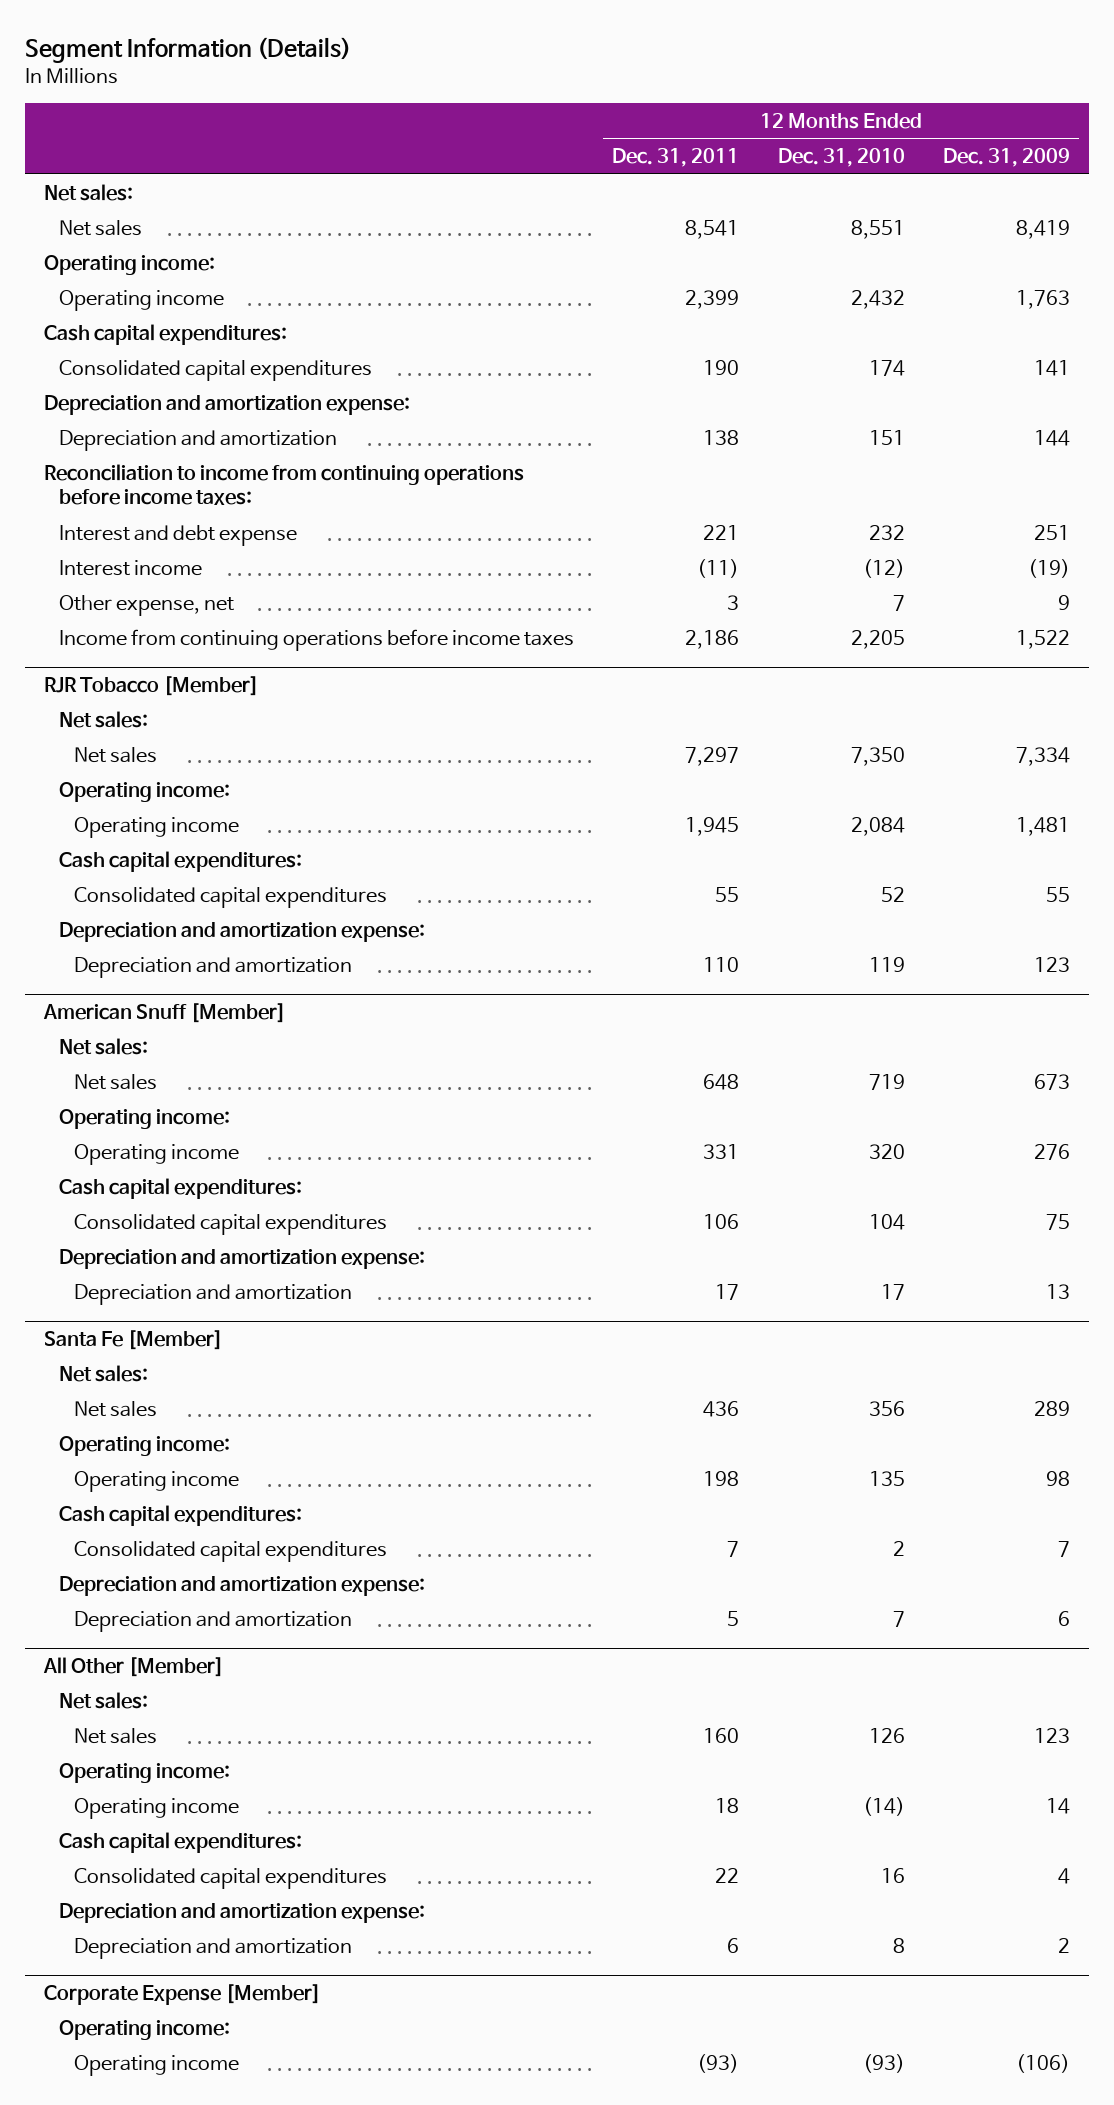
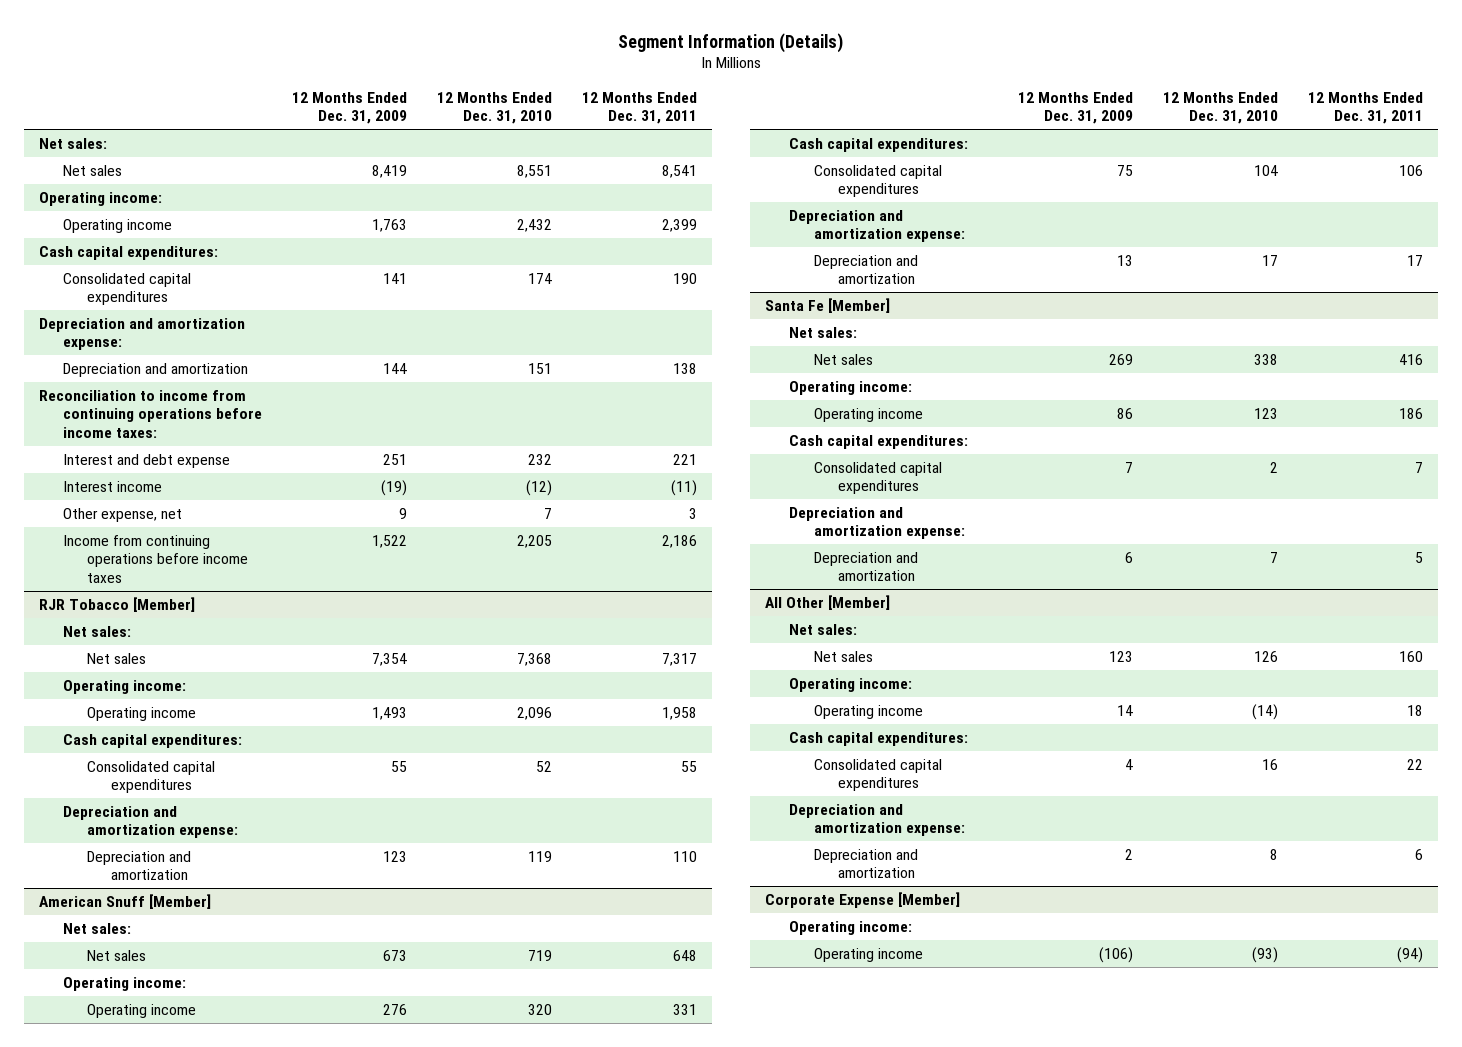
[685,746,740,766] 7,297 -> [661,652,697,666] 7,317
[850,746,905,766] 7,350 -> [516,652,552,666] 7,368
[1015,746,1070,766] 7,334 -> [371,652,407,666] 7,354
[685,816,740,836] 1,945 -> [661,706,697,720] 1,958
[850,816,905,836] 2,084 -> [516,706,552,720] 2,096
[1015,816,1070,836] 1,481 -> [371,706,407,720] 1,493
[703,1400,740,1417] 436 -> [1399,353,1424,365] 416
[868,1400,905,1416] 356 -> [1254,353,1279,365] 338
[1033,1400,1070,1416] 289 -> [1109,353,1134,365] 269
[703,1470,740,1486] 198 -> [1399,407,1424,419] 186
[868,1470,905,1486] 135 -> [1254,407,1279,419] 123
[1045,1470,1070,1486] 98 -> [1117,407,1134,419] 86
[697,2053,740,2073] (93) -> [1397,946,1424,963] (94)

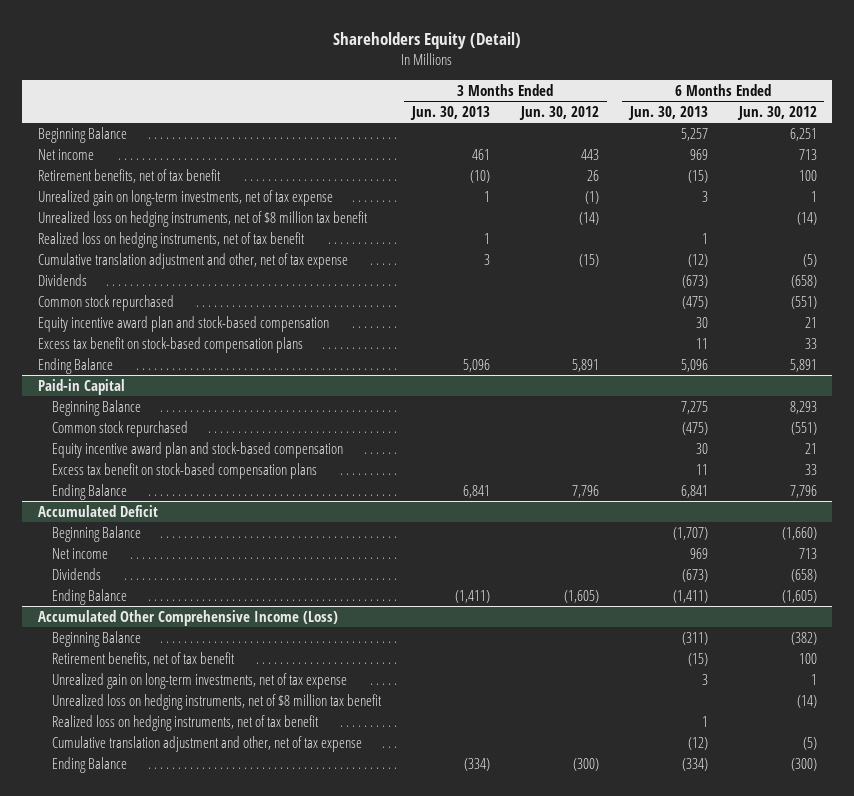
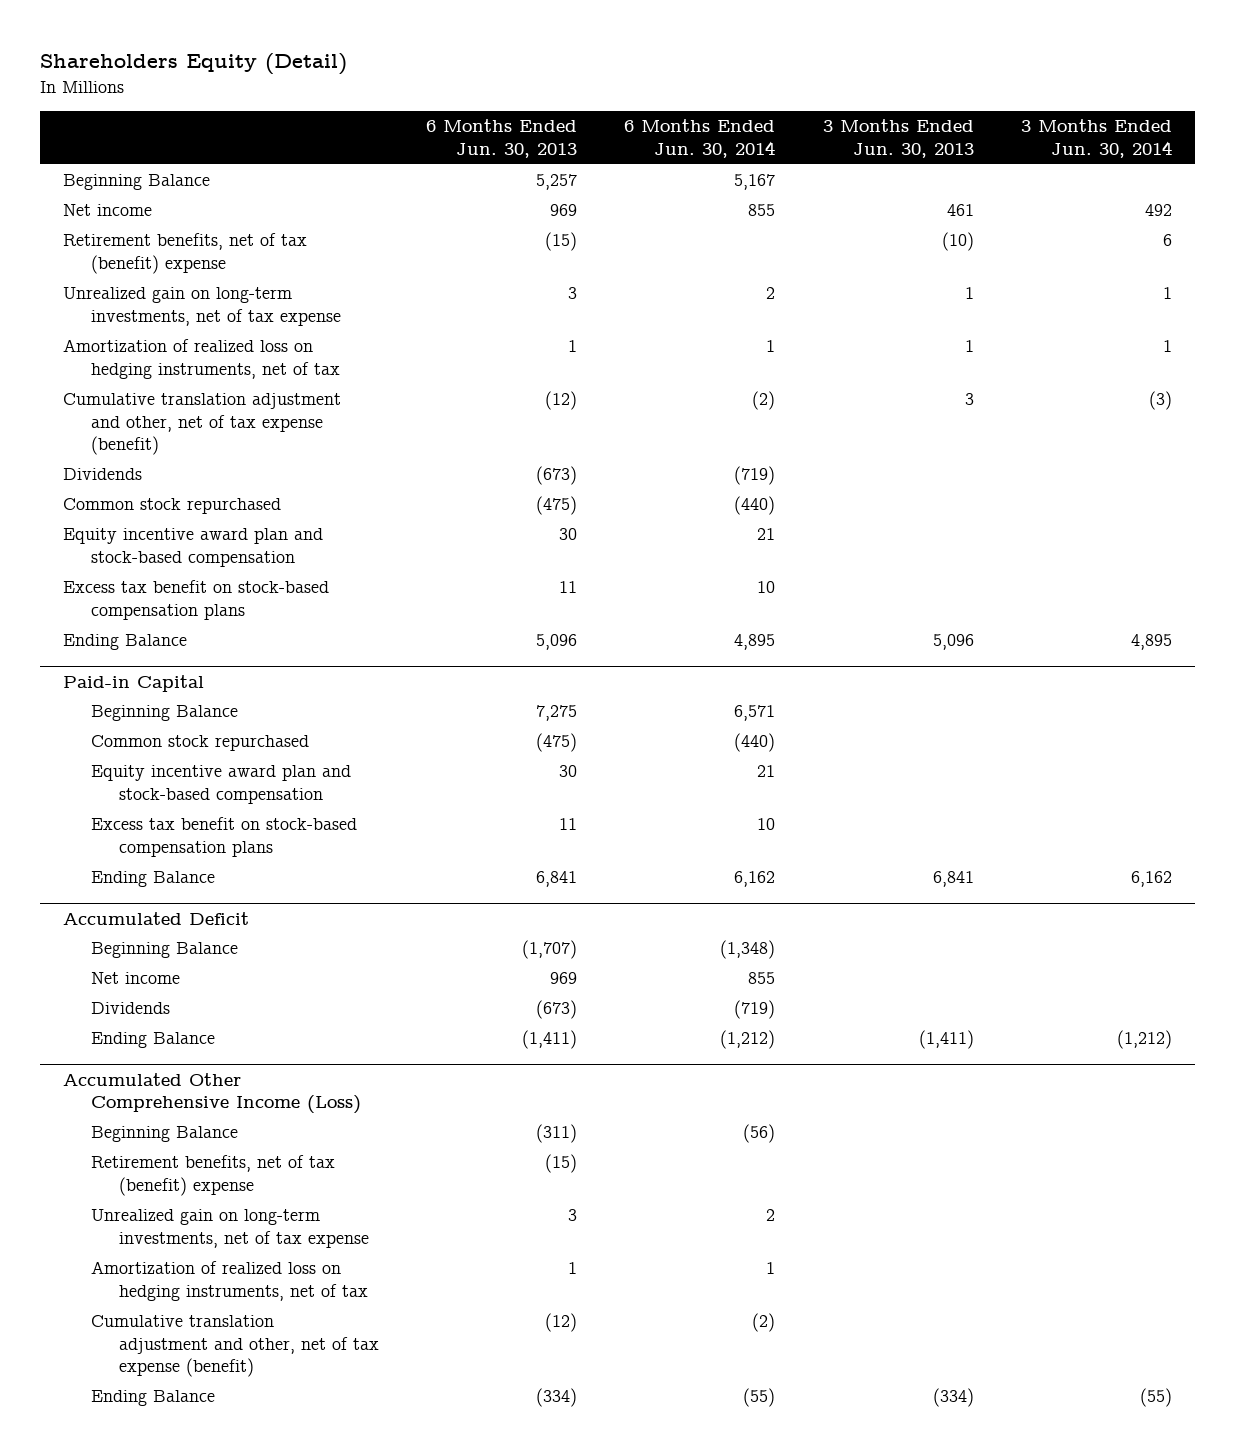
[518,106,599,121] Jun. 30, 2012 -> none
[736,106,817,121] Jun. 30, 2012 -> none
none -> [624,119,776,158] 6 Months Ended Jun. 30, 2014
none -> [1020,119,1172,158] 3 Months Ended Jun. 30, 2014
[37,168,221,183] Retirement benefits, net of tax benefit -> [63,233,308,274] Retirement benefits, net of tax (benefit) expense
[37,210,368,227] Unrealized loss on hedging instruments, net of $8 million tax benefit -> none
[37,231,305,248] Realized loss on hedging instruments, net of tax benefit -> [63,339,341,379] Amortization of realized loss on hedging instruments, net of tax
[37,252,348,269] Cumulative translation adjustment and other, net of tax expense -> [63,393,342,455] Cumulative translation adjustment and other, net of tax expense (benefit)
[52,651,236,666] Retirement benefits, net of tax benefit -> [91,1155,336,1196] Retirement benefits, net of tax (benefit) expense
[52,693,383,710] Unrealized loss on hedging instruments, net of $8 million tax benefit -> none
[52,714,320,731] Realized loss on hedging instruments, net of tax benefit -> [91,1261,369,1301] Amortization of realized loss on hedging instruments, net of tax
[52,735,363,752] Cumulative translation adjustment and other, net of tax expense -> [91,1315,380,1377] Cumulative translation adjustment and other, net of tax expense (benefit)

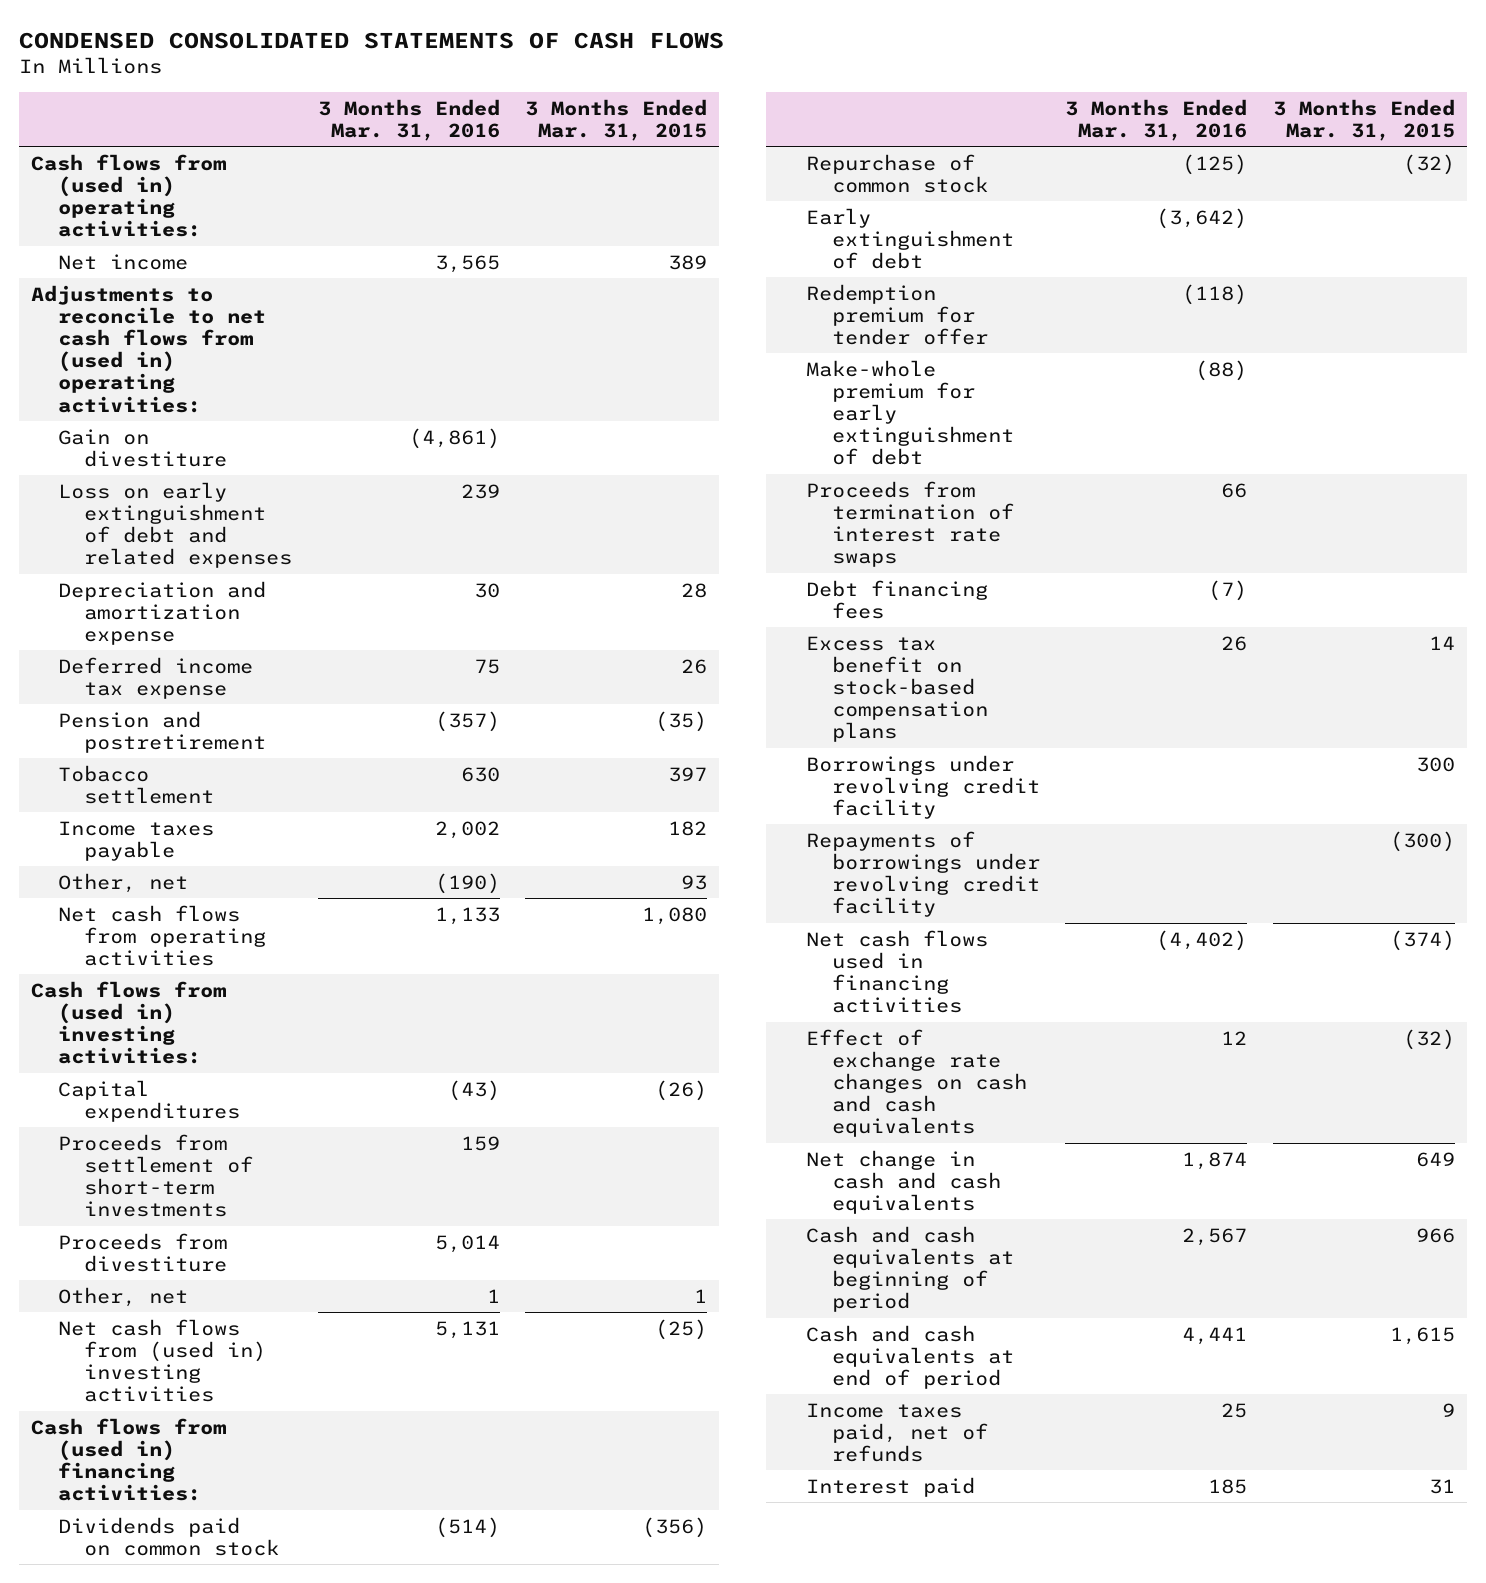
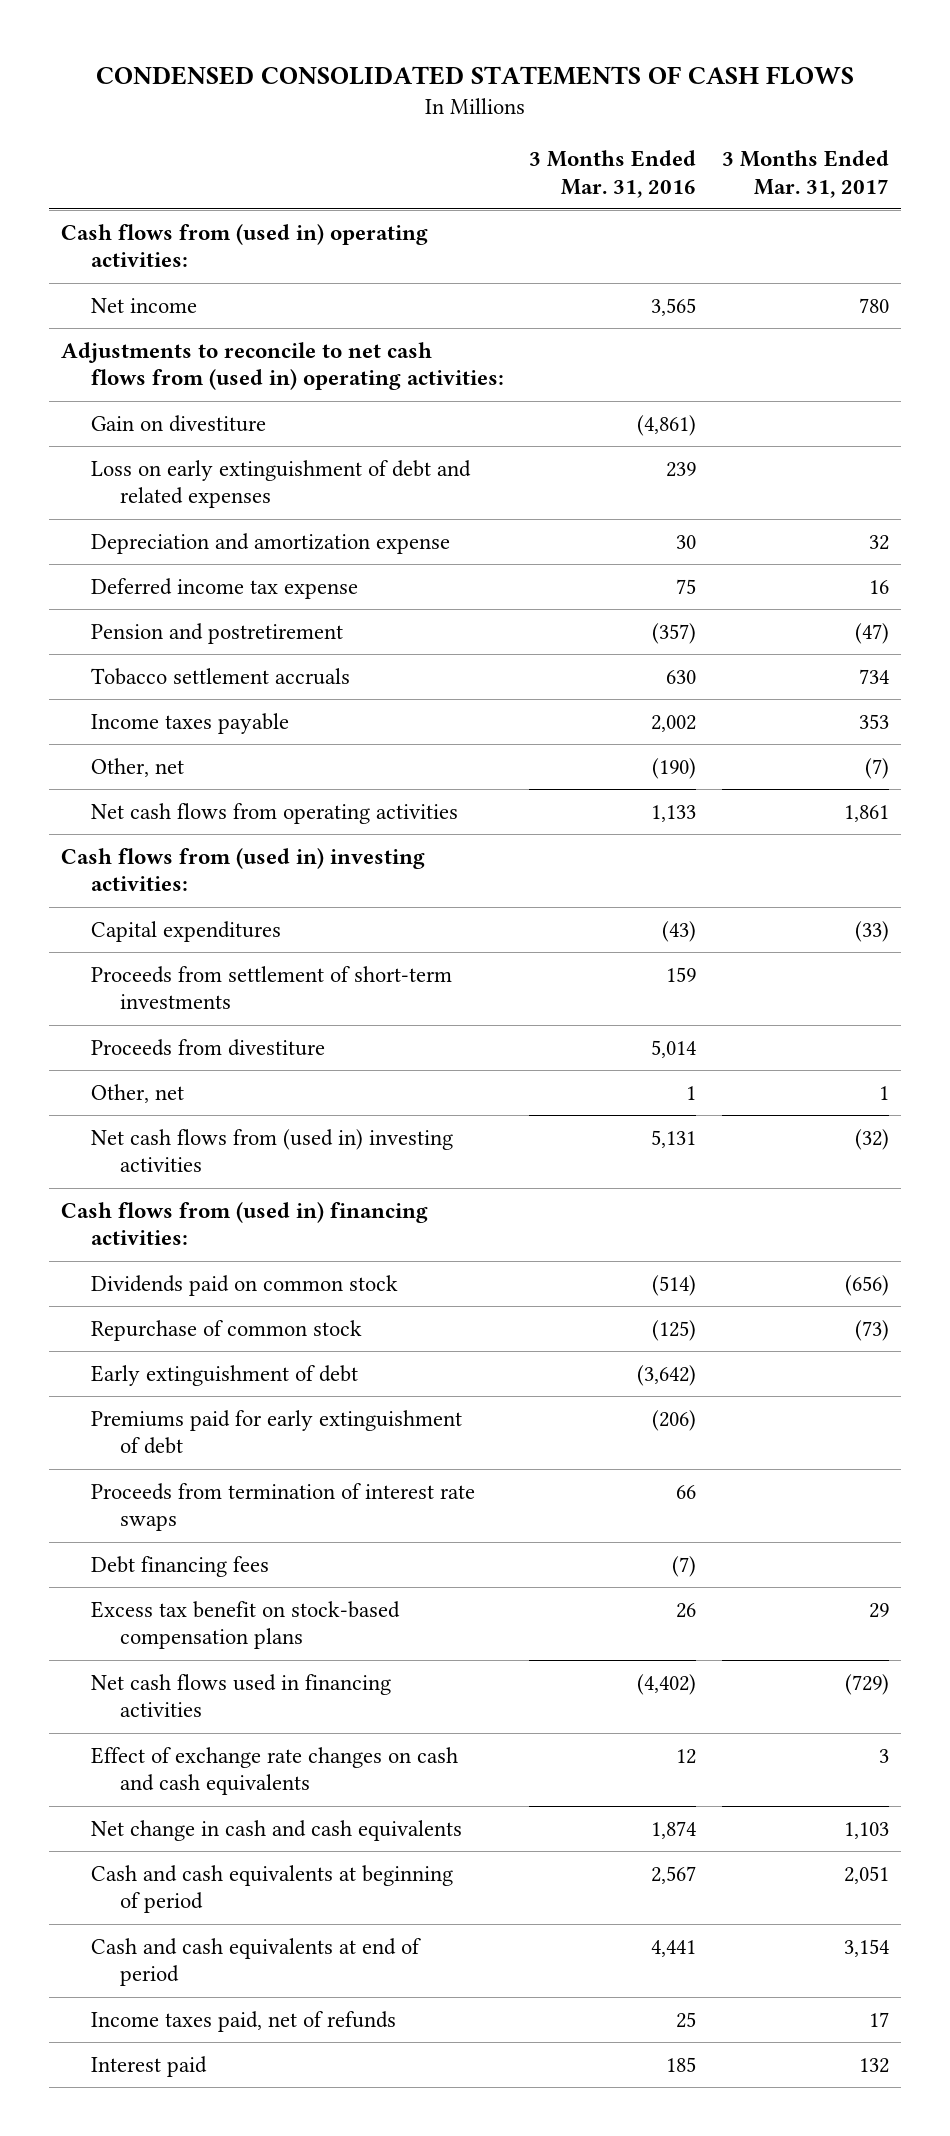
[524,98,707,141] 3 Months Ended Mar. 31, 2015 -> none
none -> [721,150,889,198] 3 Months Ended Mar. 31, 2017
[57,764,215,804] Tobacco settlement -> [90,667,350,685] Tobacco settlement accruals
[805,283,989,345] Redemption premium for tender offer -> none
[805,359,1015,466] Make-whole premium for early extinguishment of debt -> [90,1409,462,1455] Premiums paid for early extinguishment of debt
[1195,359,1248,381] (88) -> [652,1409,697,1431] (206)
[805,754,1041,819] Borrowings under revolving credit facility -> none
[805,830,1041,918] Repayments of borrowings under revolving credit facility -> none

